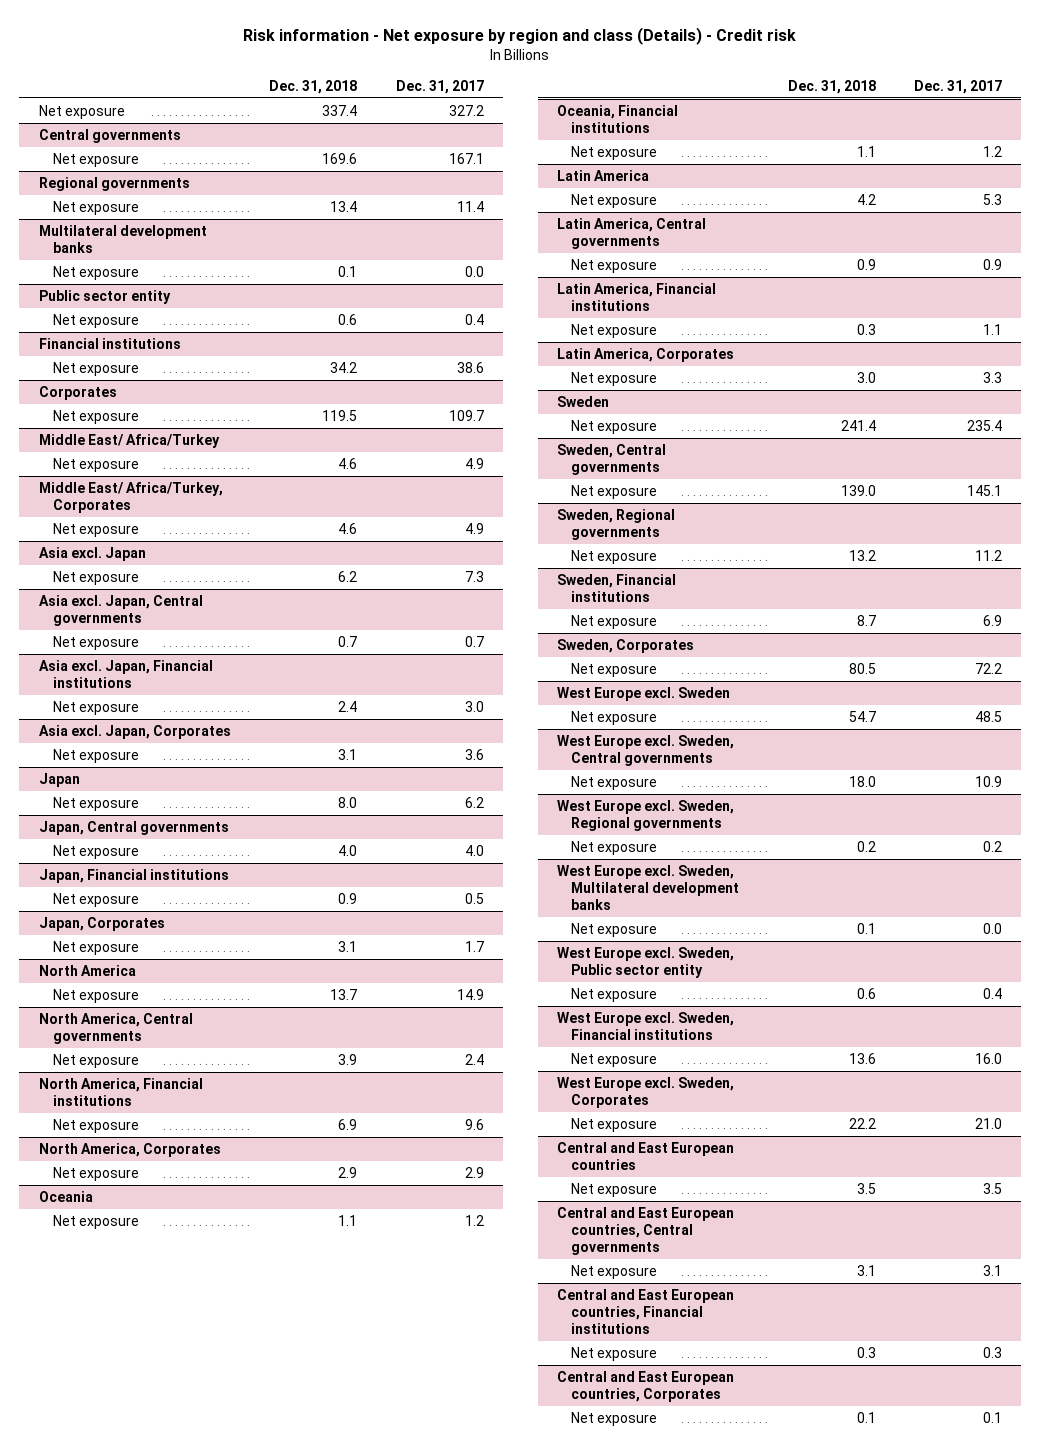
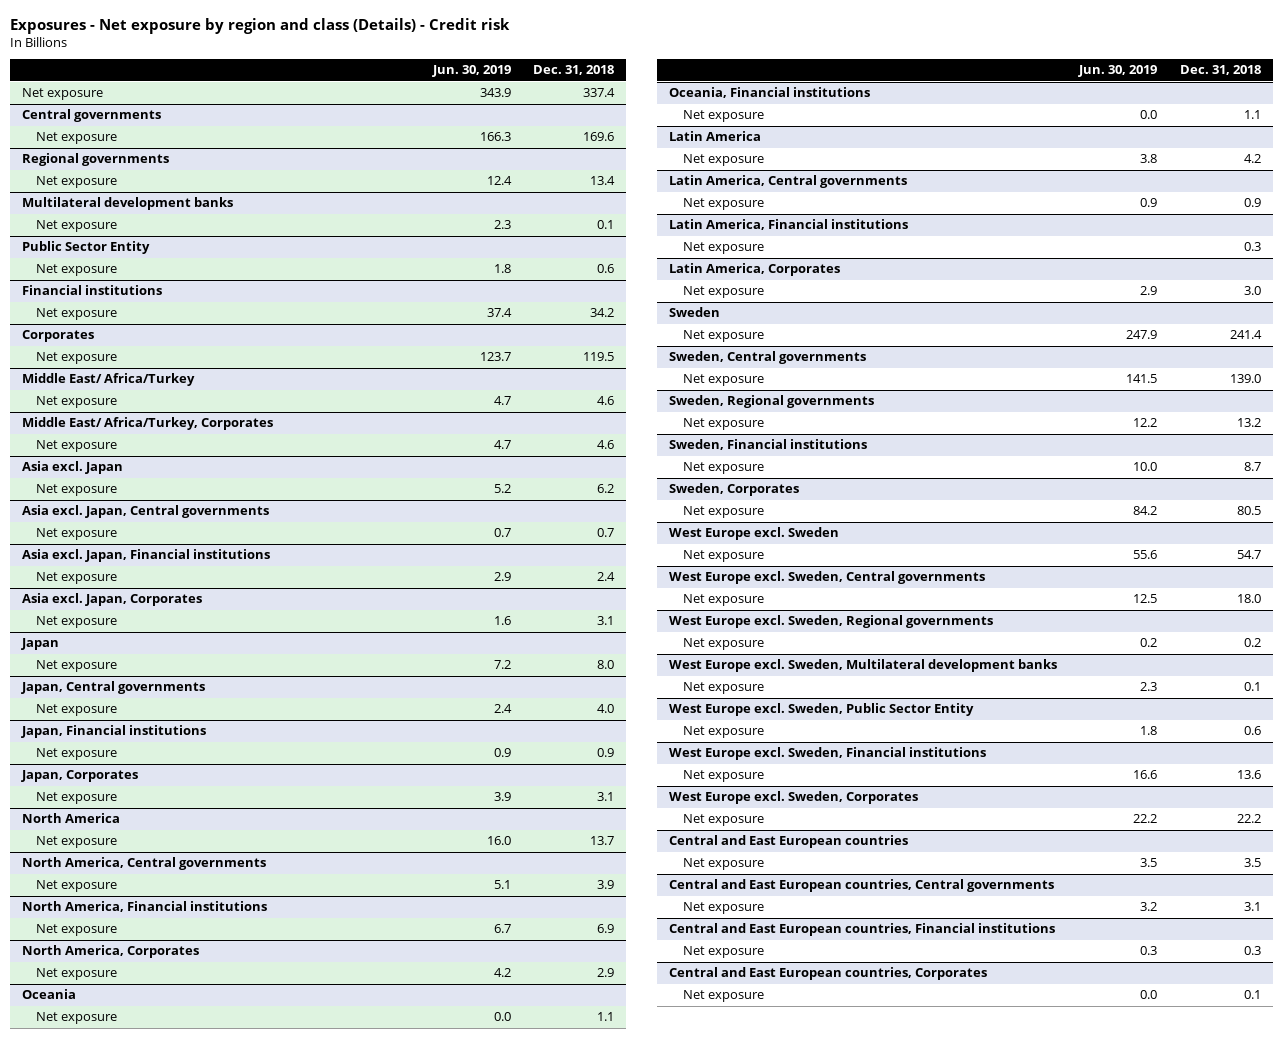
[243,27,797,46] Risk information - Net exposure by region and class (Details) - Credit risk -> [10,17,511,34] Exposures - Net exposure by region and class (Details) - Credit risk
[395,79,484,94] Dec. 31, 2017 -> none
none -> [431,65,511,78] Jun. 30, 2019
[38,289,171,304] Public sector entity -> [21,241,150,255] Public Sector Entity
[557,946,735,978] West Europe excl. Sweden, Public sector entity -> [668,703,974,717] West Europe excl. Sweden, Public Sector Entity

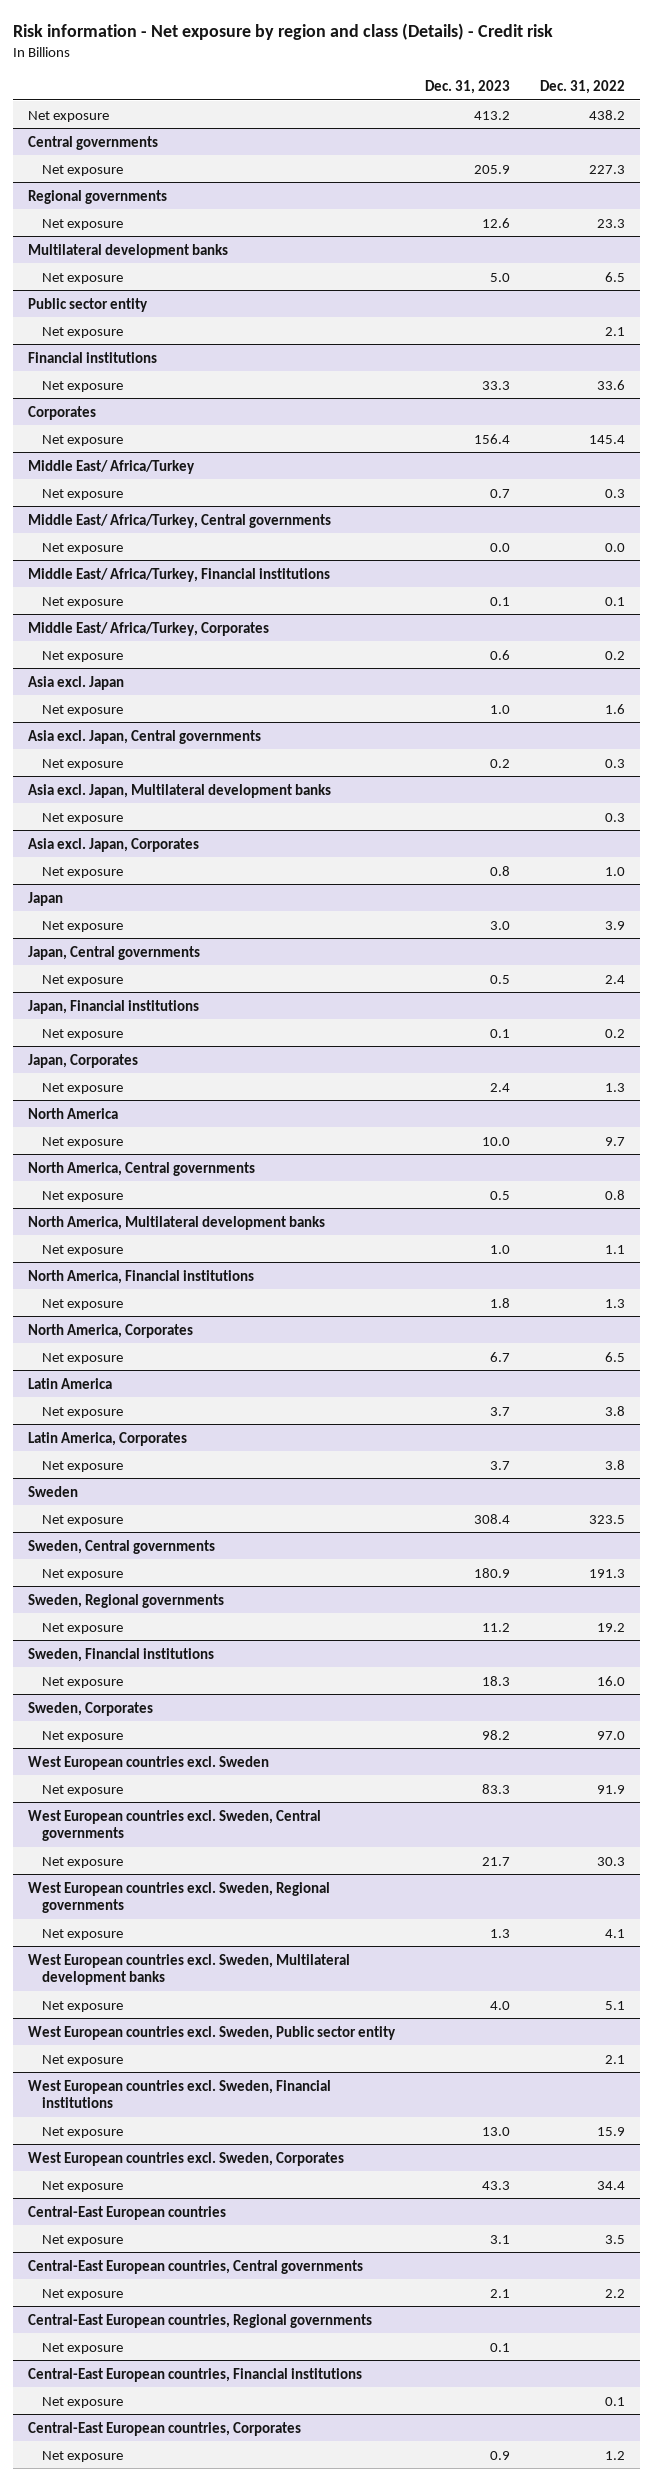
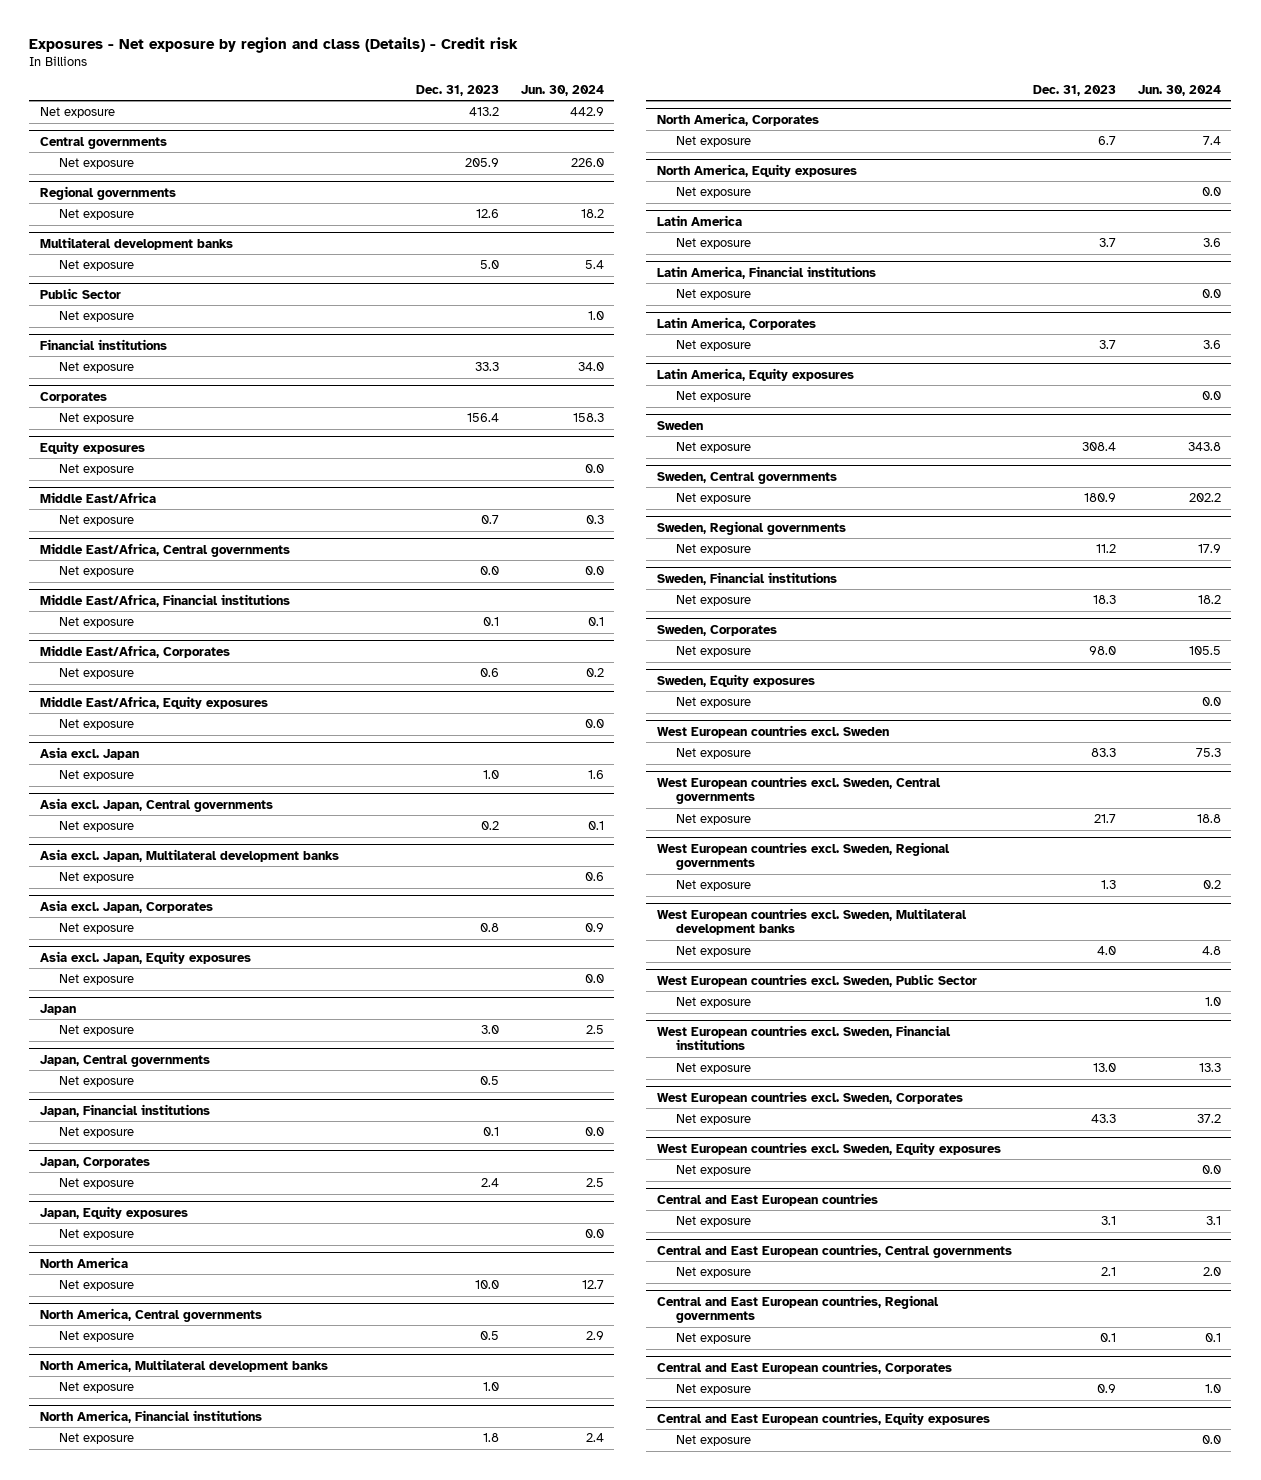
[13,22,554,40] Risk information - Net exposure by region and class (Details) - Credit risk -> [29,36,519,53] Exposures - Net exposure by region and class (Details) - Credit risk
[539,79,625,94] Dec. 31, 2022 -> none
none -> [520,84,604,96] Jun. 30, 2024
[28,297,149,312] Public sector entity -> [39,287,121,299] Public Sector
[28,459,196,474] Middle East/ Africa/Turkey -> [39,440,145,454] Equity exposures
none -> [59,464,135,476] Net exposure
none -> [39,491,156,503] Middle East/Africa
[28,513,332,528] Middle East/ Africa/Turkey, Central governments -> [39,542,290,557] Middle East/Africa, Central governments
[28,567,331,582] Middle East/ Africa/Turkey, Financial institutions -> [39,593,290,607] Middle East/Africa, Financial institutions
[28,621,270,636] Middle East/ Africa/Turkey, Corporates -> [39,644,230,658] Middle East/Africa, Corporates
none -> [39,695,268,709] Middle East/Africa, Equity exposures
none -> [59,719,135,731] Net exposure
none -> [39,950,251,964] Asia excl. Japan, Equity exposures
none -> [59,974,135,986] Net exposure
none -> [39,1205,188,1219] Japan, Equity exposures
none -> [59,1229,135,1241] Net exposure
none -> [656,163,857,177] North America, Equity exposures
none -> [676,187,752,199] Net exposure
none -> [656,265,876,279] Latin America, Financial institutions
none -> [676,289,752,301] Net exposure
none -> [656,367,854,381] Latin America, Equity exposures
none -> [676,391,752,403] Net exposure
[482,1729,511,1740] 98.2 -> [1089,646,1117,656] 98.0
none -> [656,673,815,687] Sweden, Equity exposures
none -> [676,697,752,709] Net exposure
[28,2025,397,2040] West European countries excl. Sweden, Public sector entity -> [656,973,977,987] West European countries excl. Sweden, Public Sector
none -> [656,1141,1001,1155] West European countries excl. Sweden, Equity exposures
none -> [676,1165,752,1177] Net exposure
[28,2205,227,2220] Central-East European countries -> [656,1192,878,1206] Central and East European countries
[28,2259,364,2274] Central-East European countries, Central governments -> [656,1243,1012,1258] Central and East European countries, Central governments
[28,2313,373,2328] Central-East European countries, Regional governments -> [656,1294,939,1324] Central and East European countries, Regional governments
[28,2367,363,2382] Central-East European countries, Financial institutions -> none
[41,2396,123,2408] Net exposure -> none
[28,2421,302,2436] Central-East European countries, Corporates -> [656,1360,952,1374] Central and East European countries, Corporates
none -> [656,1411,990,1425] Central and East European countries, Equity exposures
none -> [676,1435,752,1447] Net exposure

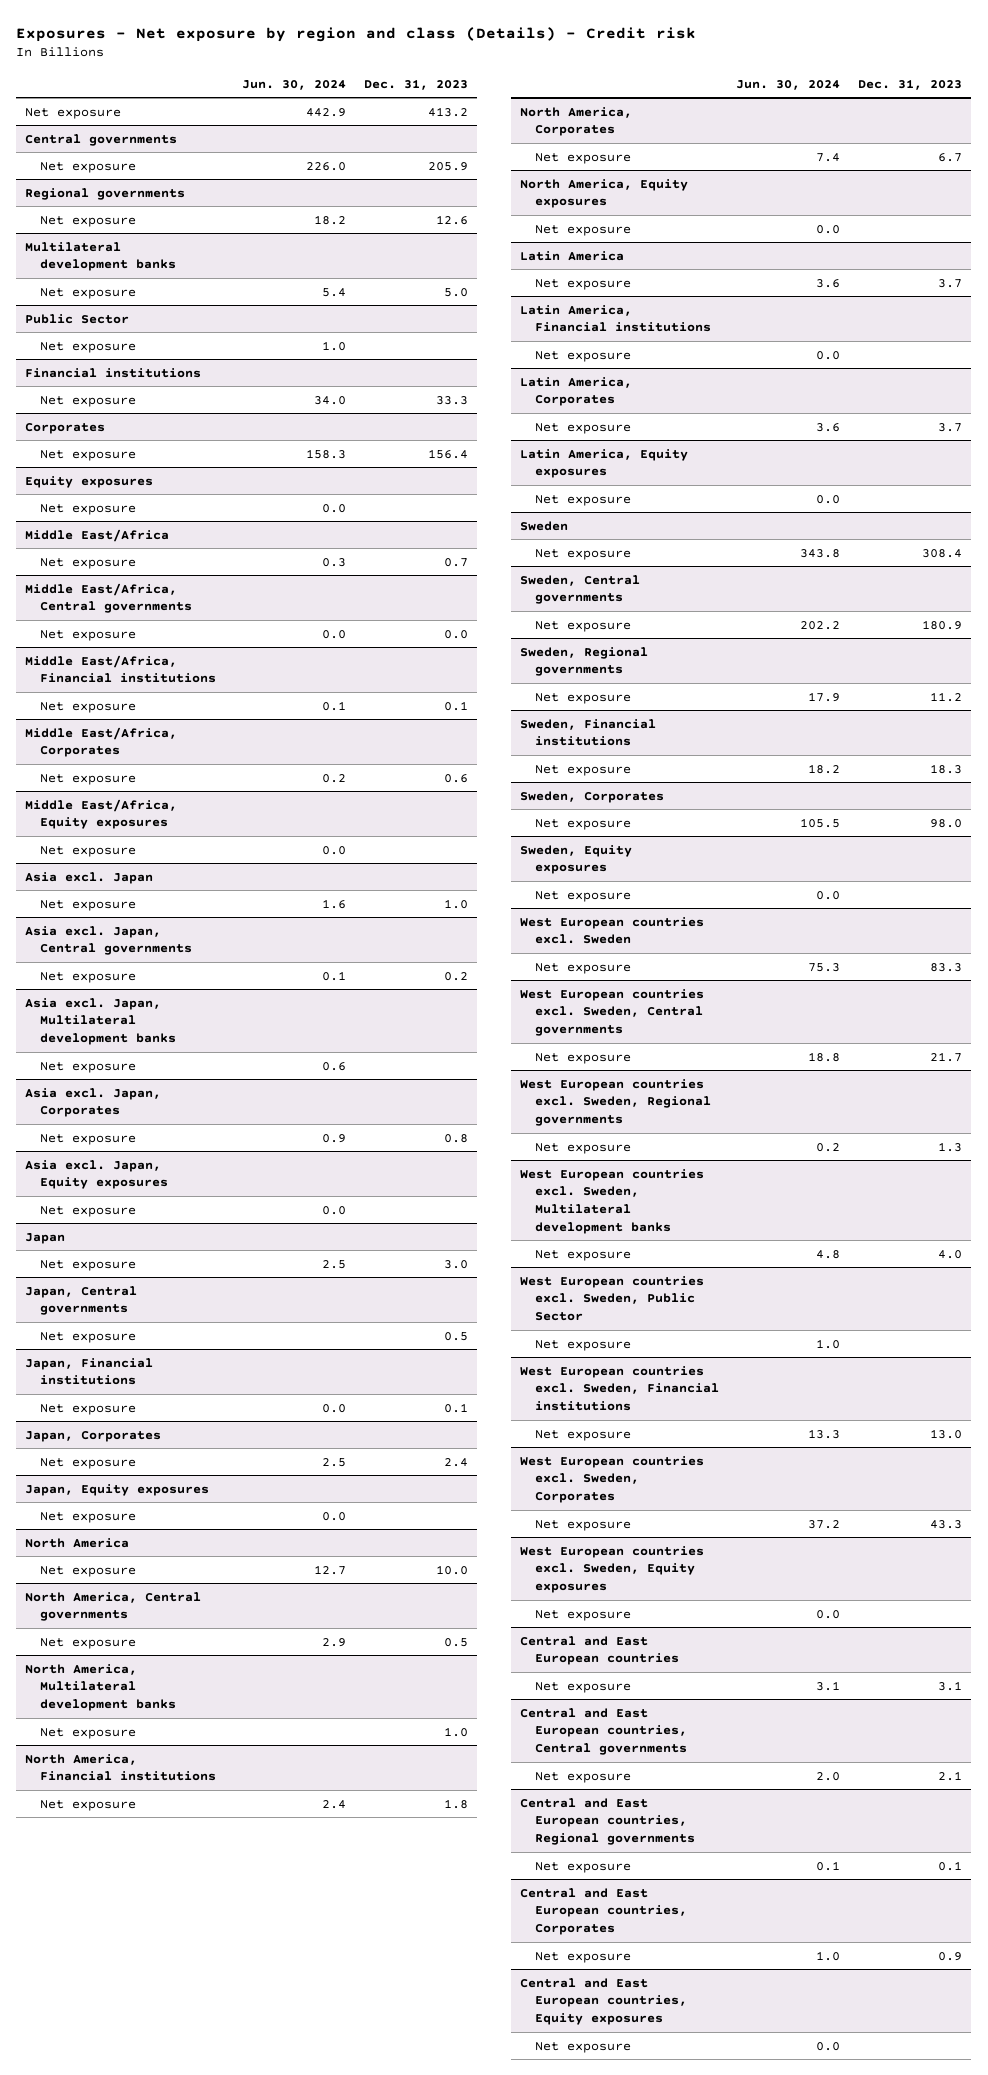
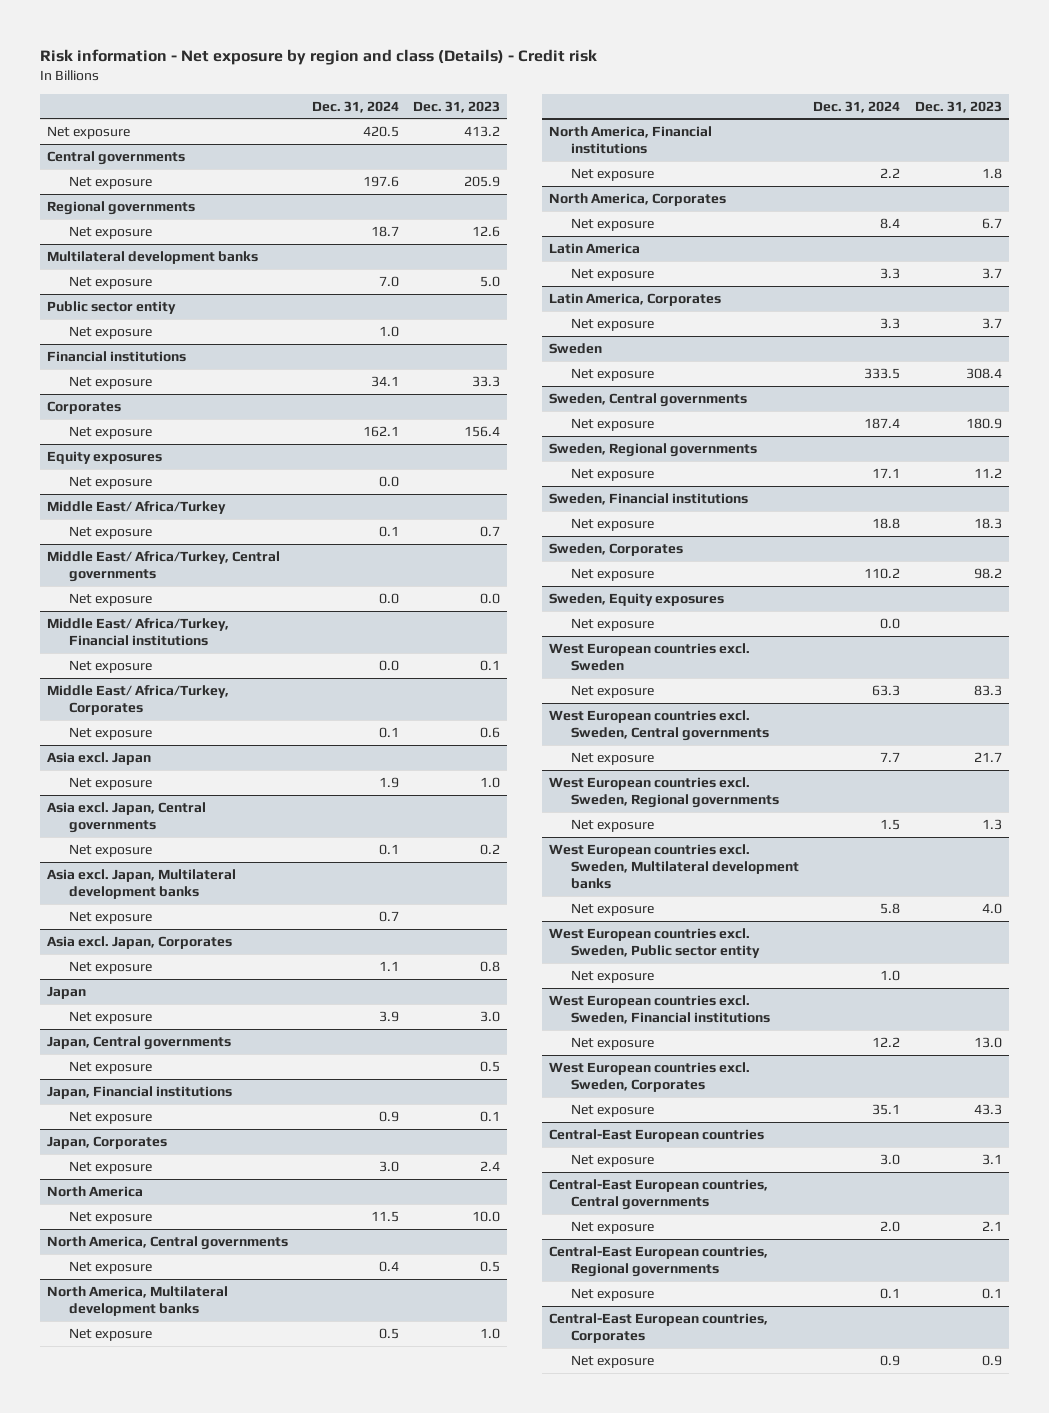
[16,26,697,42] Exposures - Net exposure by region and class (Details) - Credit risk -> [40,49,598,66] Risk information - Net exposure by region and class (Details) - Credit risk
[241,79,346,90] Jun. 30, 2024 -> none
none -> [311,100,399,113] Dec. 31, 2024
[25,313,130,324] Public Sector -> [47,300,177,314] Public sector entity
[25,528,170,542] Middle East/Africa -> [47,500,227,514] Middle East/ Africa/Turkey
[25,582,192,614] Middle East/Africa, Central governments -> [47,550,281,582] Middle East/ Africa/Turkey, Central governments
[25,654,216,684] Middle East/Africa, Financial institutions -> [47,617,230,646] Middle East/ Africa/Turkey, Financial institutions
[25,726,178,758] Middle East/Africa, Corporates -> [47,684,230,715] Middle East/ Africa/Turkey, Corporates
[25,798,178,830] Middle East/Africa, Equity exposures -> none
[39,845,136,857] Net exposure -> none
[25,1159,168,1190] Asia excl. Japan, Equity exposures -> none
[39,1205,136,1217] Net exposure -> none
[25,1483,210,1496] Japan, Equity exposures -> none
[39,1511,136,1523] Net exposure -> none
[519,178,688,209] North America, Equity exposures -> none
[534,224,631,236] Net exposure -> none
[519,304,711,333] Latin America, Financial institutions -> none
[534,350,631,362] Net exposure -> none
[519,448,688,479] Latin America, Equity exposures -> none
[534,494,631,506] Net exposure -> none
[930,818,963,828] 98.0 -> [973,567,1002,579] 98.2
[519,1275,704,1322] West European countries excl. Sweden, Public Sector -> [548,927,760,958] West European countries excl. Sweden, Public sector entity
[519,1545,704,1594] West European countries excl. Sweden, Equity exposures -> none
[534,1609,631,1621] Net exposure -> none
[519,1635,679,1666] Central and East European countries -> [548,1128,764,1142] Central-East European countries
[519,1707,687,1756] Central and East European countries, Central governments -> [548,1178,768,1210] Central-East European countries, Central governments
[519,1797,695,1846] Central and East European countries, Regional governments -> [548,1245,768,1277] Central-East European countries, Regional governments
[519,1887,687,1936] Central and East European countries, Corporates -> [548,1312,768,1343] Central-East European countries, Corporates
[519,1977,687,2026] Central and East European countries, Equity exposures -> none
[534,2041,631,2053] Net exposure -> none

